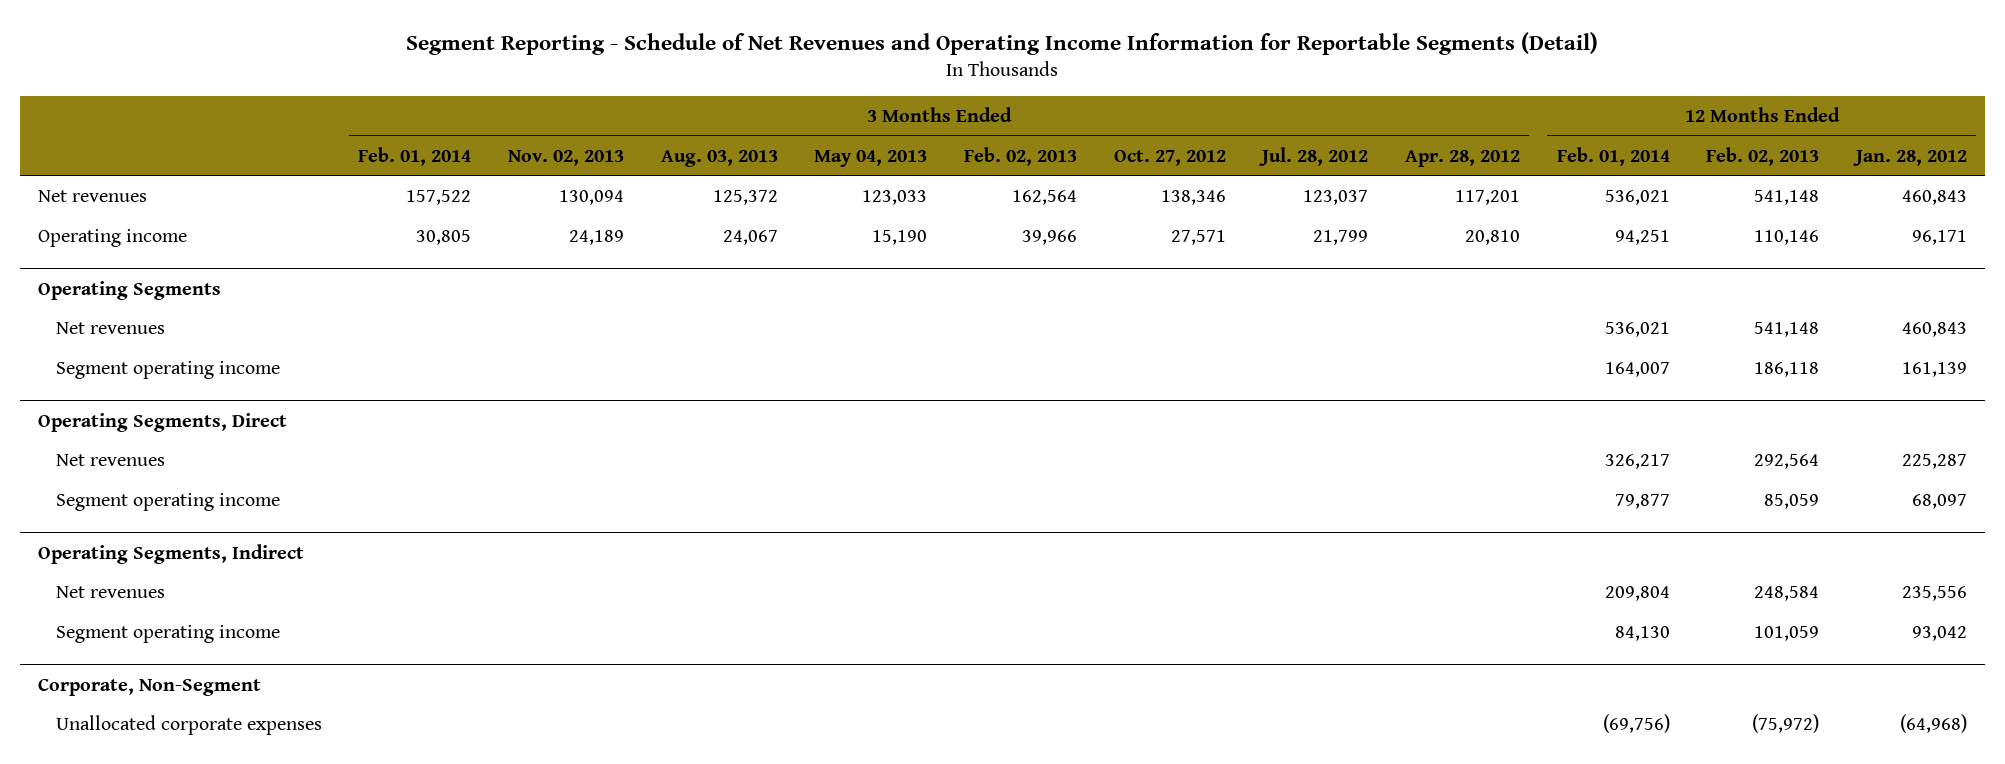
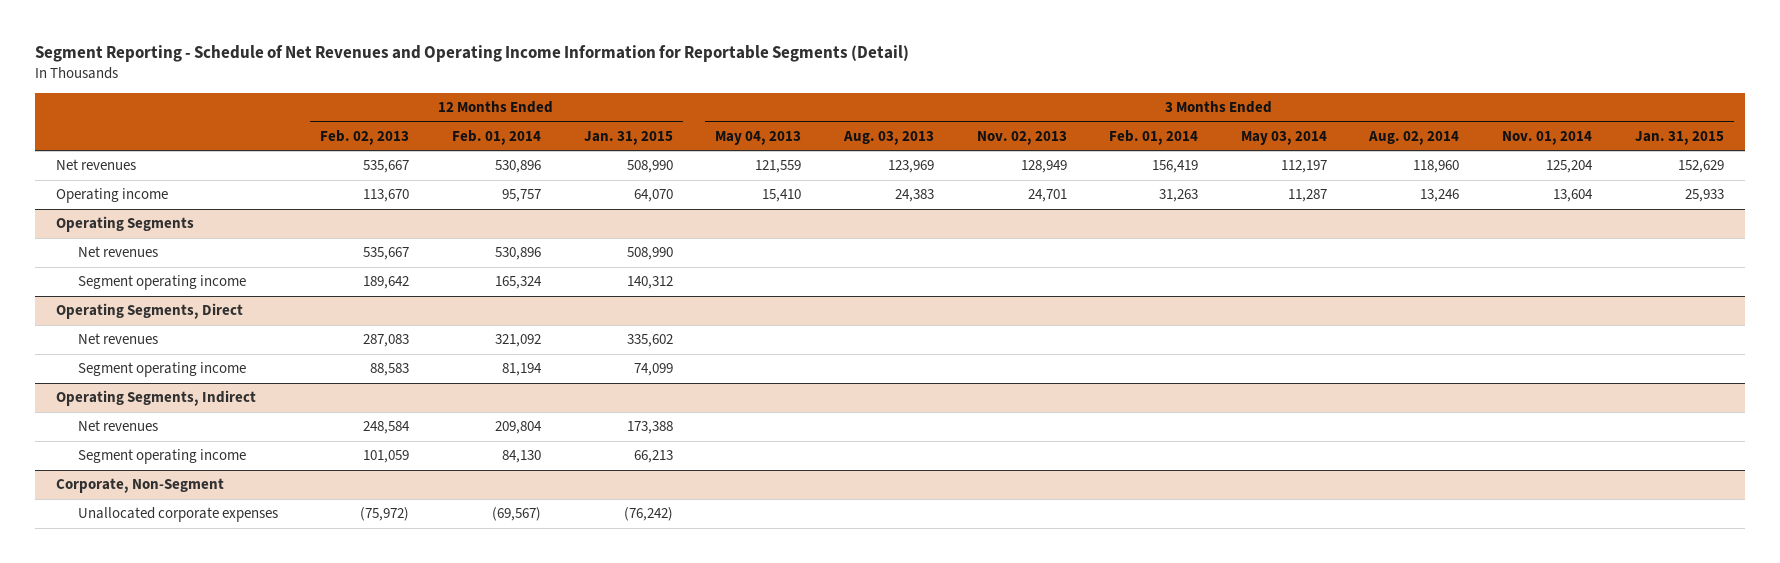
[963,146,1077,166] Feb. 02, 2013 -> none
[1113,149,1226,166] Oct. 27, 2012 -> none
[1259,146,1369,166] Jul. 28, 2012 -> none
[1404,149,1520,167] Apr. 28, 2012 -> none
[1852,149,1967,166] Jan. 28, 2012 -> none
none -> [583,131,673,146] Jan. 31, 2015
none -> [1240,131,1327,146] May 03, 2014
none -> [1368,131,1460,146] Aug. 02, 2014
none -> [1502,131,1593,146] Nov. 01, 2014
none -> [1634,131,1724,146] Jan. 31, 2015
[406,189,472,205] 157,522 -> [1152,160,1199,174] 156,419
[558,189,624,205] 130,094 -> [1020,160,1067,174] 128,949
[712,189,778,205] 125,372 -> [887,160,934,174] 123,969
[862,189,928,205] 123,033 -> [755,160,802,174] 121,559
[1604,189,1670,205] 536,021 -> [494,160,541,174] 530,896
[1754,189,1820,205] 541,148 -> [363,160,410,174] 535,667
[416,229,472,245] 30,805 -> [1159,189,1199,203] 31,263
[568,229,624,245] 24,189 -> [1027,189,1067,203] 24,701
[722,229,778,245] 24,067 -> [894,189,934,203] 24,383
[872,229,928,245] 15,190 -> [762,189,802,203] 15,410
[1614,229,1670,245] 94,251 -> [501,189,541,203] 95,757
[1754,229,1820,245] 110,146 -> [363,189,410,203] 113,670
[1604,321,1670,337] 536,021 -> [494,247,541,261] 530,896
[1754,321,1820,337] 541,148 -> [363,247,410,261] 535,667
[1604,361,1670,377] 164,007 -> [494,276,542,290] 165,324
[1754,361,1820,377] 186,118 -> [363,276,410,290] 189,642
[1604,453,1670,469] 326,217 -> [494,334,541,348] 321,092
[1754,453,1820,469] 292,564 -> [363,334,410,348] 287,083
[1614,493,1670,509] 79,877 -> [501,363,542,377] 81,194
[1764,493,1820,509] 85,059 -> [370,363,410,377] 88,583
[1602,713,1670,733] (69,756) -> [491,507,541,522] (69,567)

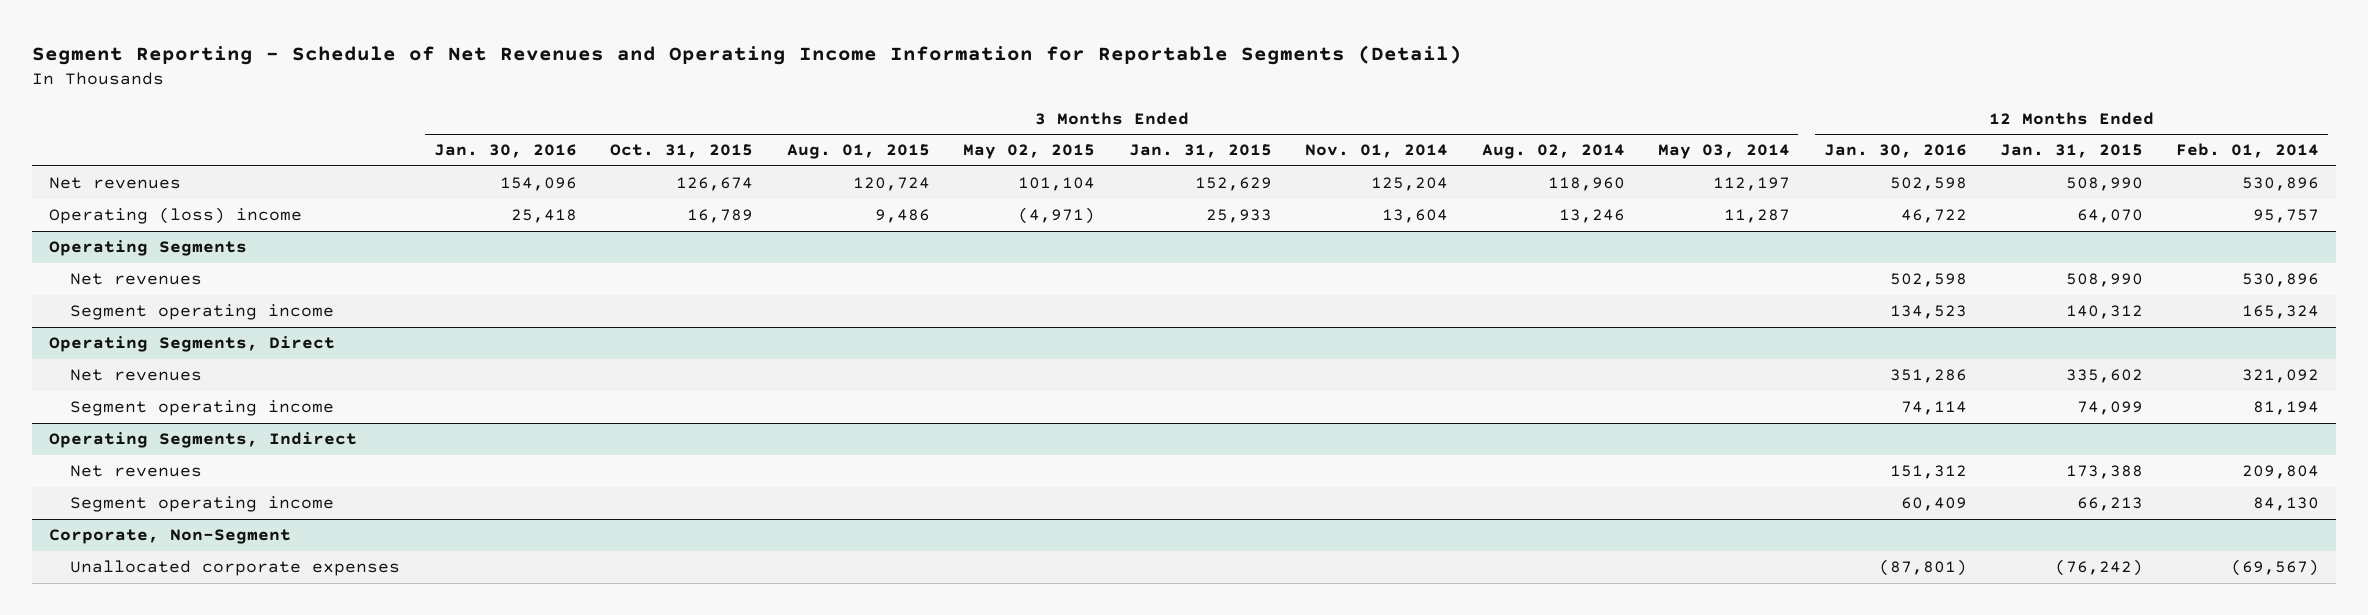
[320,130,410,146] Feb. 02, 2013 -> none
[715,131,802,146] May 04, 2013 -> none
[842,131,934,146] Aug. 03, 2013 -> none
[976,131,1067,146] Nov. 02, 2013 -> none
[1109,130,1199,146] Feb. 01, 2014 -> none
none -> [433,144,577,159] Jan. 30, 2016
none -> [610,144,754,159] Oct. 31, 2015
none -> [786,144,930,160] Aug. 01, 2015
none -> [963,144,1096,160] May 02, 2015
none -> [1823,144,1967,159] Jan. 30, 2016
[56,188,169,204] Operating income -> [48,207,302,225] Operating (loss) income

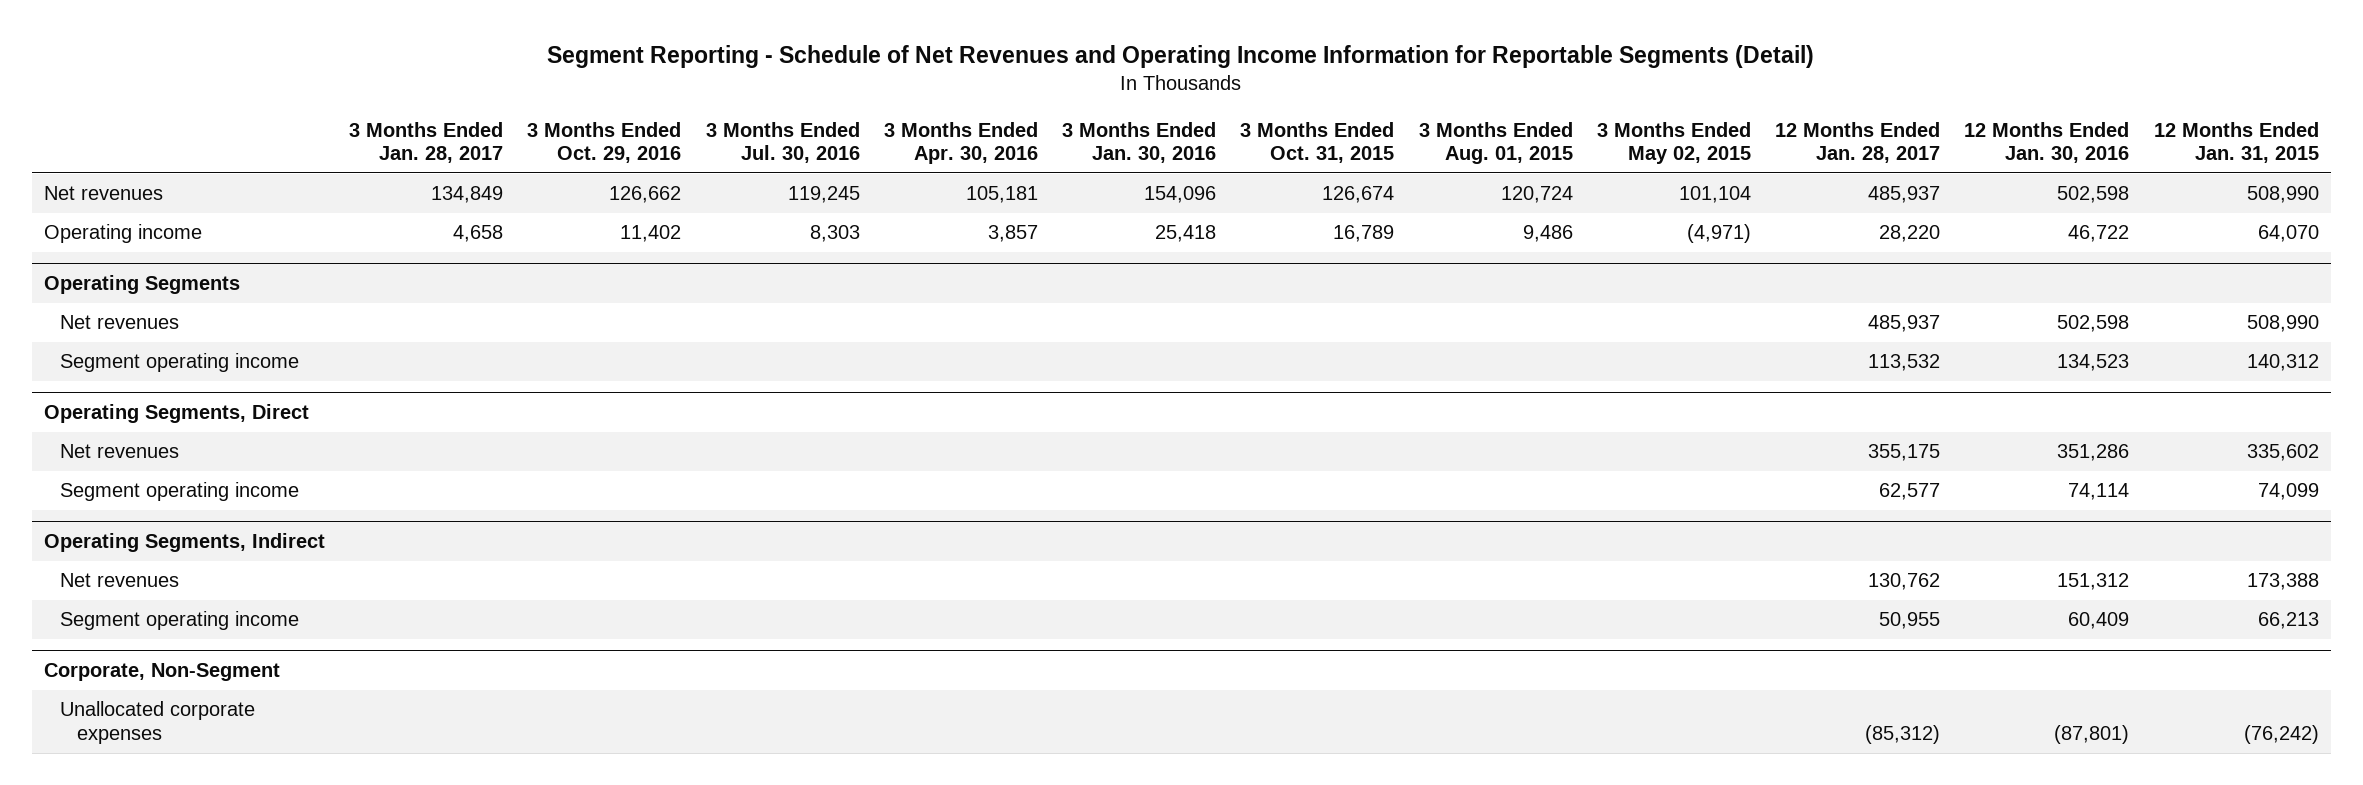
[1128,144,1272,159] Jan. 31, 2015 -> none
[1305,144,1449,159] Nov. 01, 2014 -> none
[1481,144,1625,160] Aug. 02, 2014 -> none
[1658,144,1791,160] May 03, 2014 -> none
[2176,143,2320,159] Feb. 01, 2014 -> none
none -> [349,121,504,164] 3 Months Ended Jan. 28, 2017
none -> [527,121,682,164] 3 Months Ended Oct. 29, 2016
none -> [705,121,860,164] 3 Months Ended Jul. 30, 2016
none -> [883,121,1038,165] 3 Months Ended Apr. 30, 2016
none -> [1775,121,1941,164] 12 Months Ended Jan. 28, 2017
[48,207,302,225] Operating (loss) income -> [43,224,202,244] Operating income

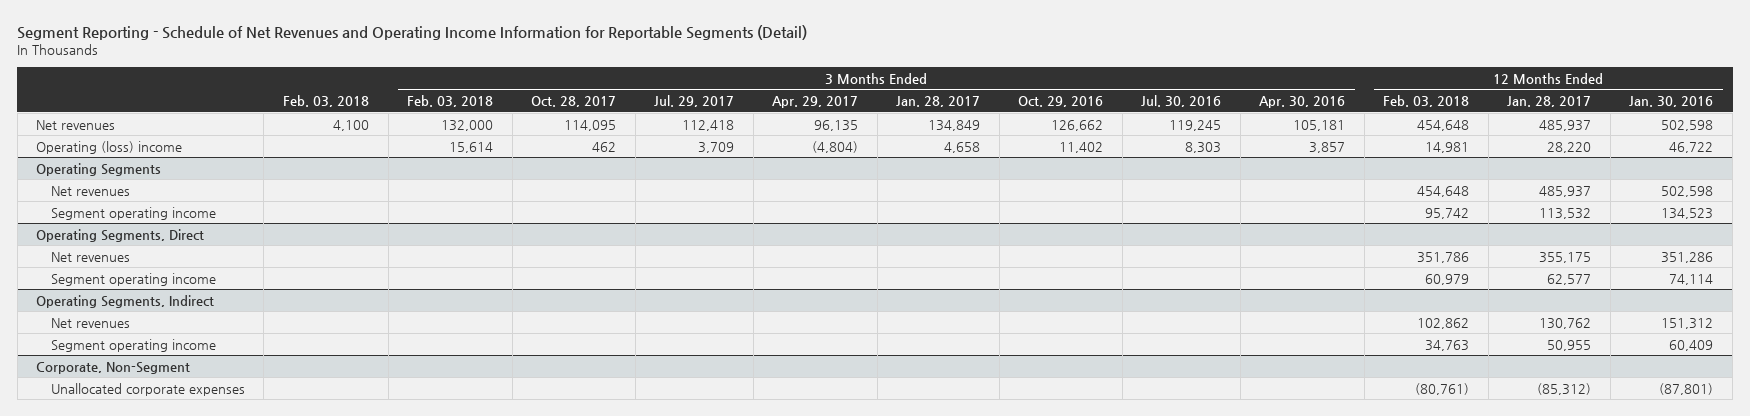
[1062,121,1217,164] 3 Months Ended Jan. 30, 2016 -> none
[1240,121,1395,164] 3 Months Ended Oct. 31, 2015 -> none
[1418,121,1573,165] 3 Months Ended Aug. 01, 2015 -> none
[1596,121,1751,165] 3 Months Ended May 02, 2015 -> none
[2153,121,2319,164] 12 Months Ended Jan. 31, 2015 -> none
none -> [283,95,370,108] Feb. 03, 2018
none -> [407,95,494,108] Feb. 03, 2018
none -> [531,96,617,108] Oct. 28, 2017
none -> [654,95,735,108] Jul. 29, 2017
none -> [772,96,859,109] Apr. 29, 2017
none -> [1383,95,1470,108] Feb. 03, 2018
[43,224,202,244] Operating income -> [36,140,183,154] Operating (loss) income

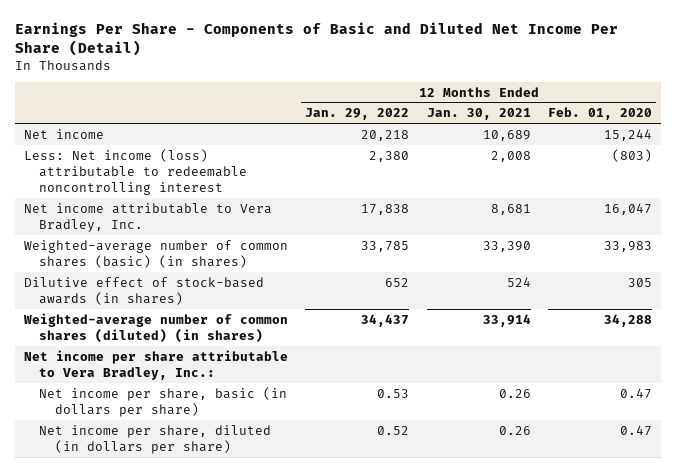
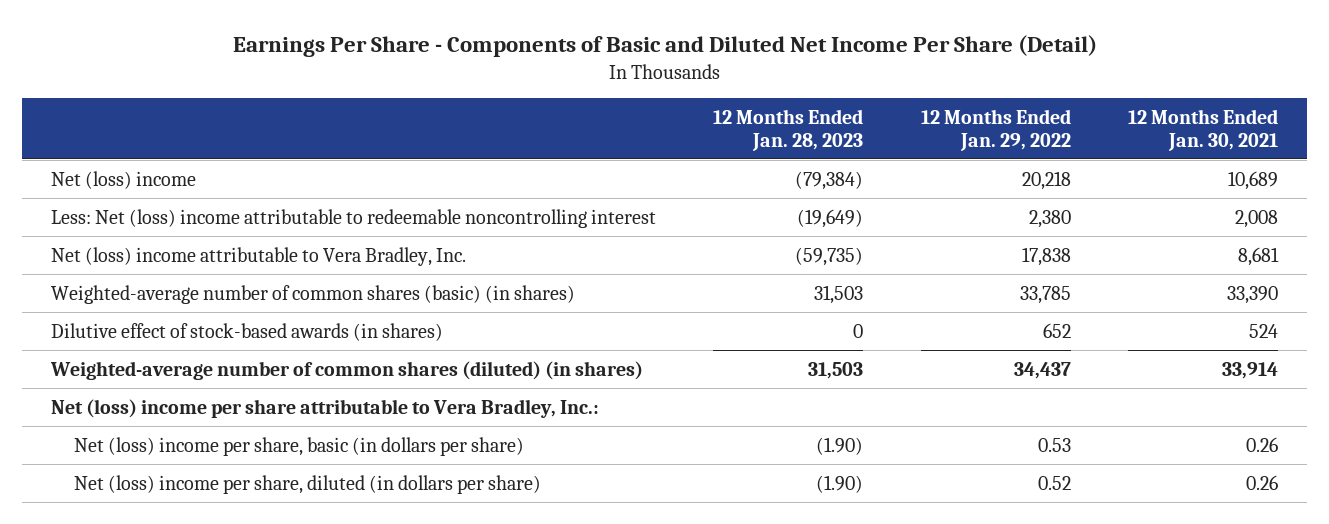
[548,107,653,121] Feb. 01, 2020 -> none
none -> [713,108,864,151] 12 Months Ended Jan. 28, 2023
[23,128,104,139] Net income -> [51,170,197,189] Net (loss) income
[23,148,248,195] Less: Net income (loss) attributable to redeemable noncontrolling interest -> [51,208,657,228] Less: Net (loss) income attributable to redeemable noncontrolling interest
[23,202,272,232] Net income attributable to Vera Bradley, Inc. -> [51,246,467,266] Net (loss) income attributable to Vera Bradley, Inc.
[23,349,288,380] Net income per share attributable to Vera Bradley, Inc.: -> [51,398,600,418] Net (loss) income per share attributable to Vera Bradley, Inc.:
[39,386,288,417] Net income per share, basic (in dollars per share) -> [74,436,525,456] Net (loss) income per share, basic (in dollars per share)
[39,424,272,454] Net income per share, diluted (in dollars per share) -> [74,474,542,494] Net (loss) income per share, diluted (in dollars per share)

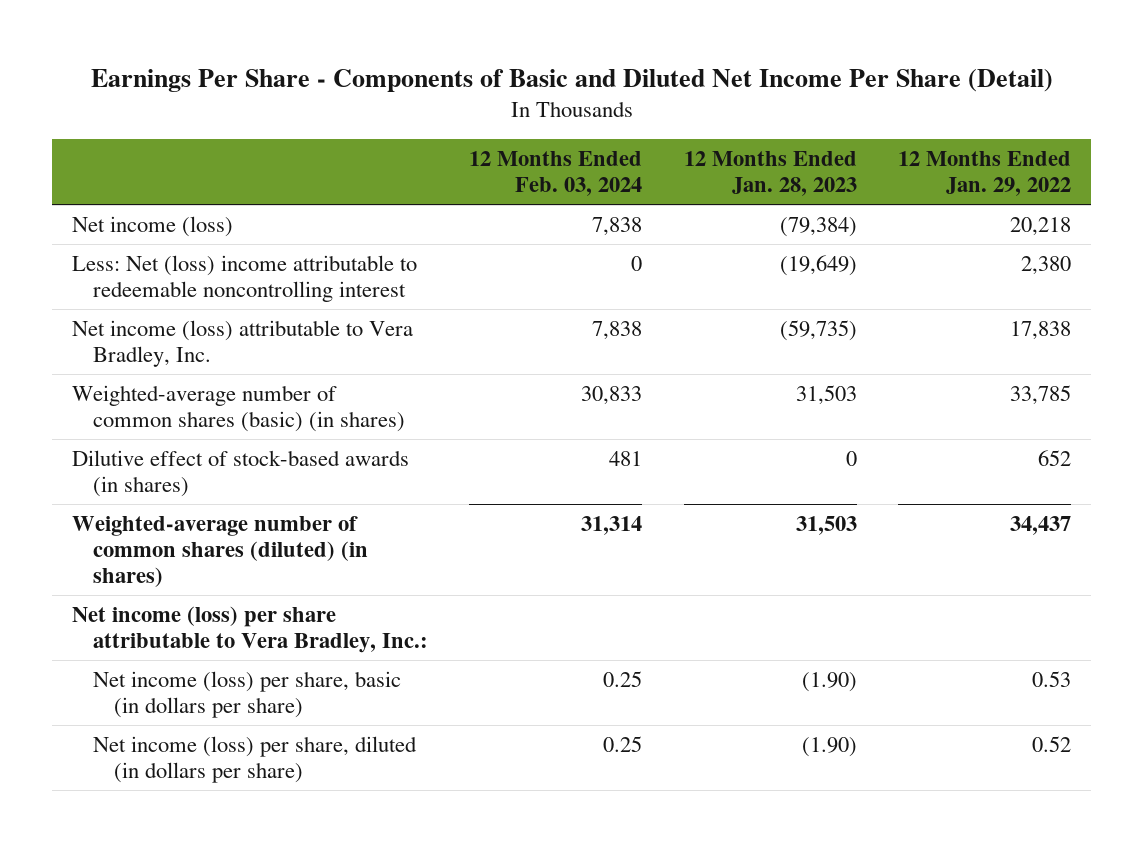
[1128,108,1279,151] 12 Months Ended Jan. 30, 2021 -> none
none -> [469,151,643,197] 12 Months Ended Feb. 03, 2024
[51,170,197,189] Net (loss) income -> [72,215,234,237] Net income (loss)
[51,246,467,266] Net (loss) income attributable to Vera Bradley, Inc. -> [72,319,414,367] Net income (loss) attributable to Vera Bradley, Inc.
[51,398,600,418] Net (loss) income per share attributable to Vera Bradley, Inc.: -> [72,605,429,653] Net income (loss) per share attributable to Vera Bradley, Inc.:
[74,436,525,456] Net (loss) income per share, basic (in dollars per share) -> [93,670,402,718] Net income (loss) per share, basic (in dollars per share)
[74,474,542,494] Net (loss) income per share, diluted (in dollars per share) -> [93,735,418,783] Net income (loss) per share, diluted (in dollars per share)

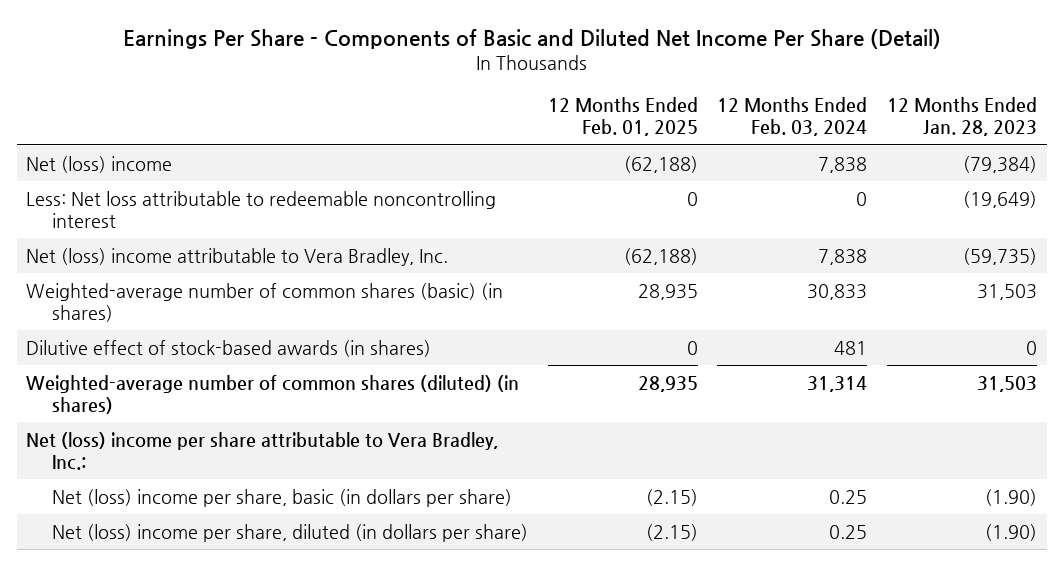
[897,151,1071,197] 12 Months Ended Jan. 29, 2022 -> none
none -> [547,97,698,137] 12 Months Ended Feb. 01, 2025
[72,215,234,237] Net income (loss) -> [26,155,173,173] Net (loss) income
[72,254,418,302] Less: Net (loss) income attributable to redeemable noncontrolling interest -> [26,190,497,228] Less: Net loss attributable to redeemable noncontrolling interest
[72,319,414,367] Net income (loss) attributable to Vera Bradley, Inc. -> [26,247,449,266] Net (loss) income attributable to Vera Bradley, Inc.
[72,605,429,653] Net income (loss) per share attributable to Vera Bradley, Inc.: -> [26,431,499,470] Net (loss) income per share attributable to Vera Bradley, Inc.:
[93,670,402,718] Net income (loss) per share, basic (in dollars per share) -> [52,488,513,507] Net (loss) income per share, basic (in dollars per share)
[93,735,418,783] Net income (loss) per share, diluted (in dollars per share) -> [52,523,529,542] Net (loss) income per share, diluted (in dollars per share)

